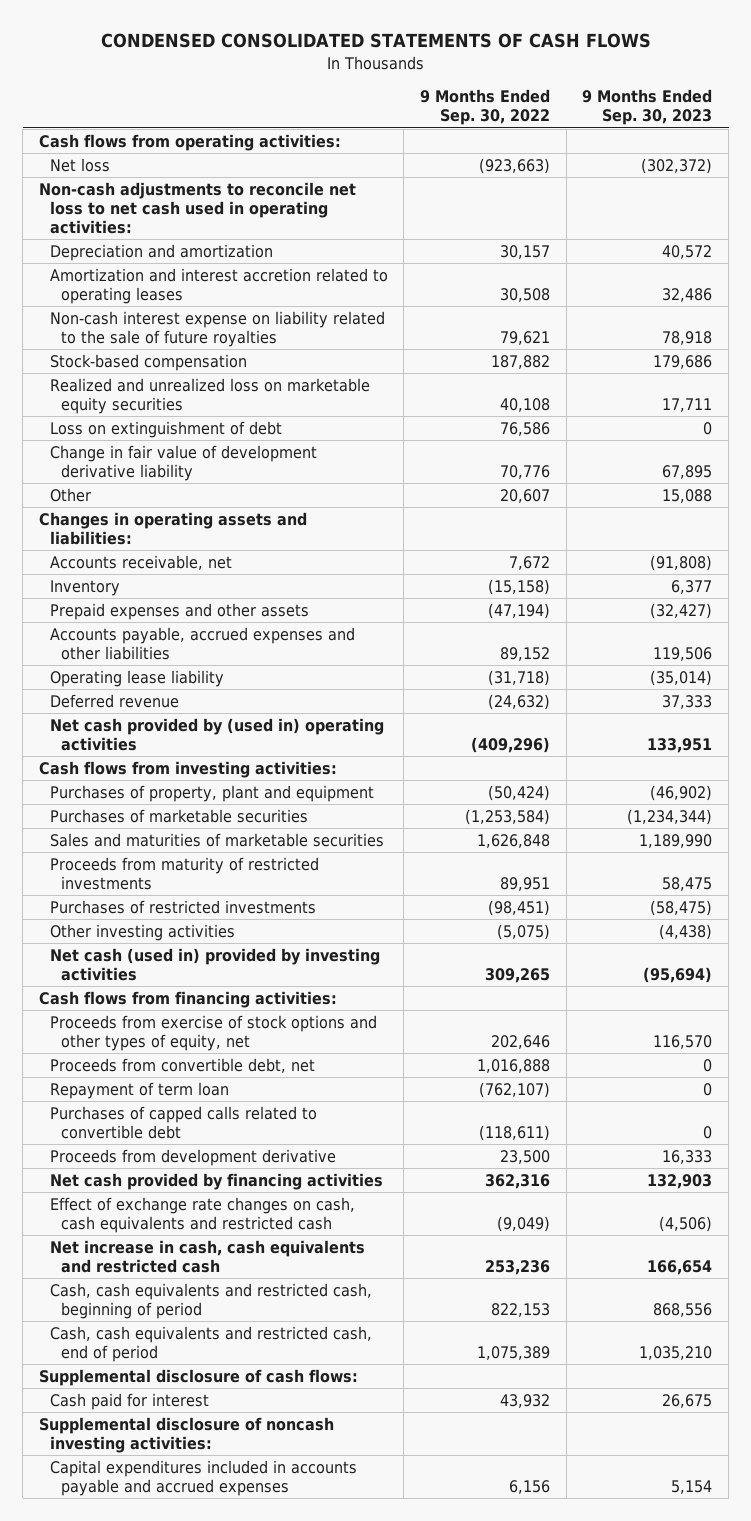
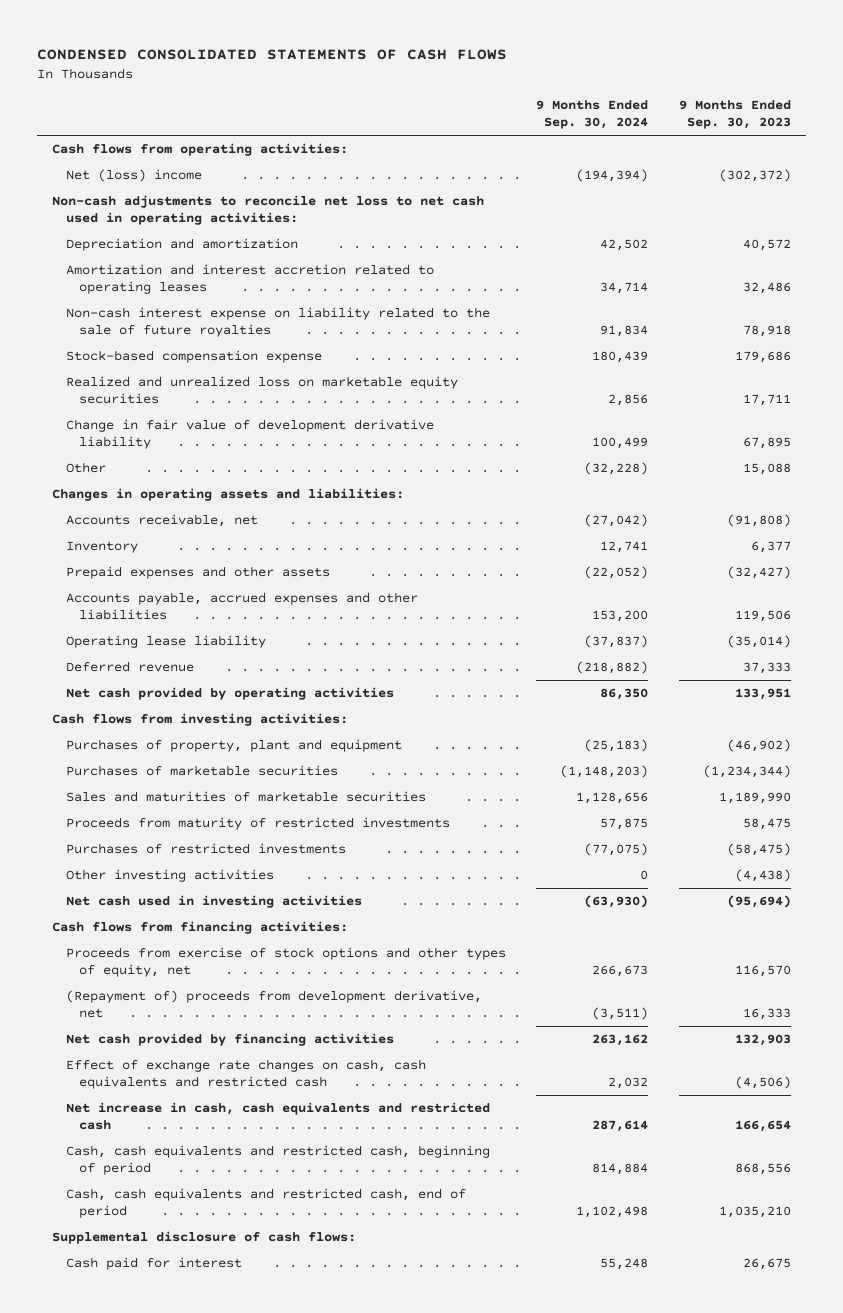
[420,89,551,126] 9 Months Ended Sep. 30, 2022 -> none
none -> [536,100,649,130] 9 Months Ended Sep. 30, 2024
[49,157,110,172] Net loss -> [65,169,202,183] Net (loss) income
[49,353,247,371] Stock-based compensation -> [65,350,322,364] Stock-based compensation expense
[49,420,282,438] Loss on extinguishment of debt -> none
[49,717,384,751] Net cash provided by (used in) operating activities -> [65,687,394,701] Net cash provided by operating activities
[49,947,380,981] Net cash (used in) provided by investing activities -> [65,895,362,909] Net cash used in investing activities
[49,1057,315,1073] Proceeds from convertible debt, net -> none
[49,1081,229,1099] Repayment of term loan -> none
[49,1105,317,1139] Purchases of capped calls related to convertible debt -> none
[49,1148,336,1166] Proceeds from development derivative -> [65,990,482,1019] (Repayment of) proceeds from development derivative, net
[38,1416,334,1453] Supplemental disclosure of noncash investing activities: -> none
[49,1459,357,1496] Capital expenditures included in accounts payable and accrued expenses -> none

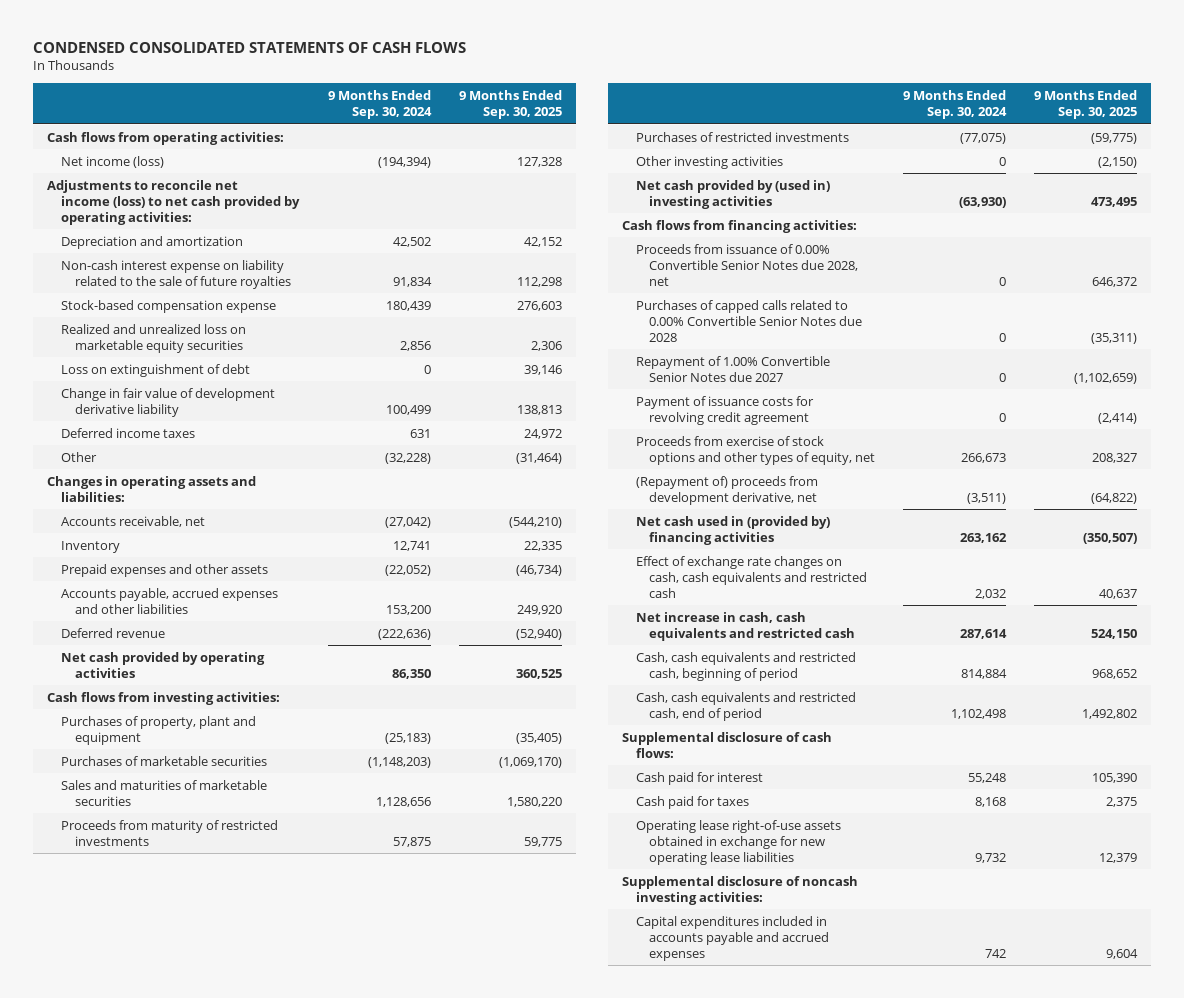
[678,100,791,130] 9 Months Ended Sep. 30, 2023 -> none
none -> [459,89,563,120] 9 Months Ended Sep. 30, 2025
[65,169,202,183] Net (loss) income -> [60,155,164,168] Net income (loss)
[52,195,485,226] Non-cash adjustments to reconcile net loss to net cash used in operating activities: -> [46,179,300,225] Adjustments to reconcile net income (loss) to net cash provided by operating activities:
[65,264,434,295] Amortization and interest accretion related to operating leases -> none
none -> [60,363,250,377] Loss on extinguishment of debt
none -> [60,427,195,438] Deferred income taxes
[65,635,266,649] Operating lease liability -> none
[576,661,649,675] (218,882) -> [378,628,432,640] (222,636)
[65,895,362,909] Net cash used in investing activities -> [635,179,830,209] Net cash provided by (used in) investing activities
none -> [635,243,859,286] Proceeds from issuance of 0.00% Convertible Senior Notes due 2028, net
none -> [635,299,863,342] Purchases of capped calls related to 0.00% Convertible Senior Notes due 2028
none -> [635,355,830,382] Repayment of 1.00% Convertible Senior Notes due 2027
none -> [635,395,814,425] Payment of issuance costs for revolving credit agreement
[65,1033,394,1047] Net cash provided by financing activities -> [635,515,830,545] Net cash used in (provided by) financing activities
none -> [635,795,749,809] Cash paid for taxes
none -> [635,819,841,865] Operating lease right-of-use assets obtained in exchange for new operating lease liabilities
none -> [621,875,858,905] Supplemental disclosure of noncash investing activities:
none -> [635,915,830,961] Capital expenditures included in accounts payable and accrued expenses

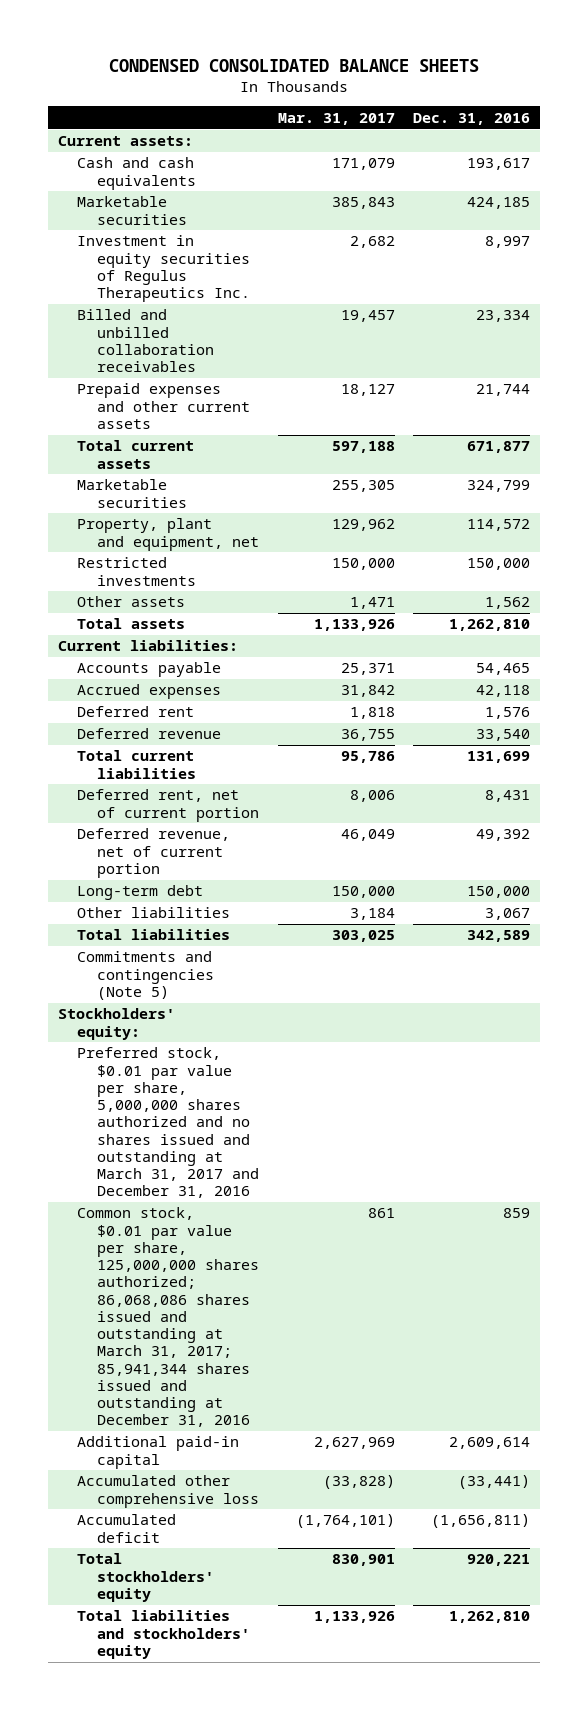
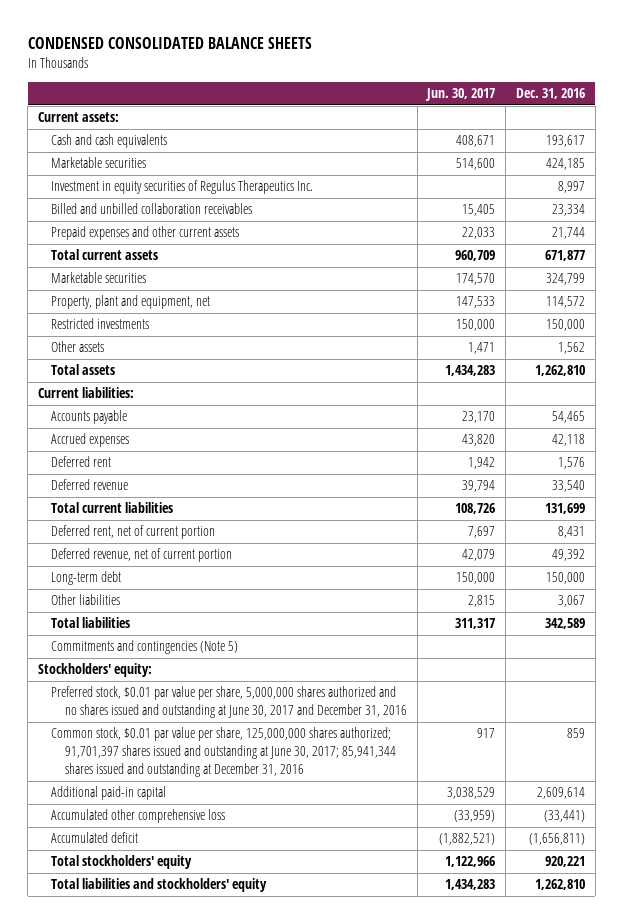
[277,112,395,125] Mar. 31, 2017 -> none
none -> [425,88,496,102] Jun. 30, 2017
[77,1047,260,1199] Preferred stock, $0.01 par value per share, 5,000,000 shares authorized and no shares issued and outstanding at March 31, 2017 and December 31, 2016 -> [51,686,408,719] Preferred stock, $0.01 par value per share, 5,000,000 shares authorized and no shares issued and outstanding at June 30, 2017 and December 31, 2016
[77,1207,260,1428] Common stock, $0.01 par value per share, 125,000,000 shares authorized; 86,068,086 shares issued and outstanding at March 31, 2017; 85,941,344 shares issued and outstanding at December 31, 2016 -> [51,727,397,778] Common stock, $0.01 par value per share, 125,000,000 shares authorized; 91,701,397 shares issued and outstanding at June 30, 2017; 85,941,344 shares issued and outstanding at December 31, 2016

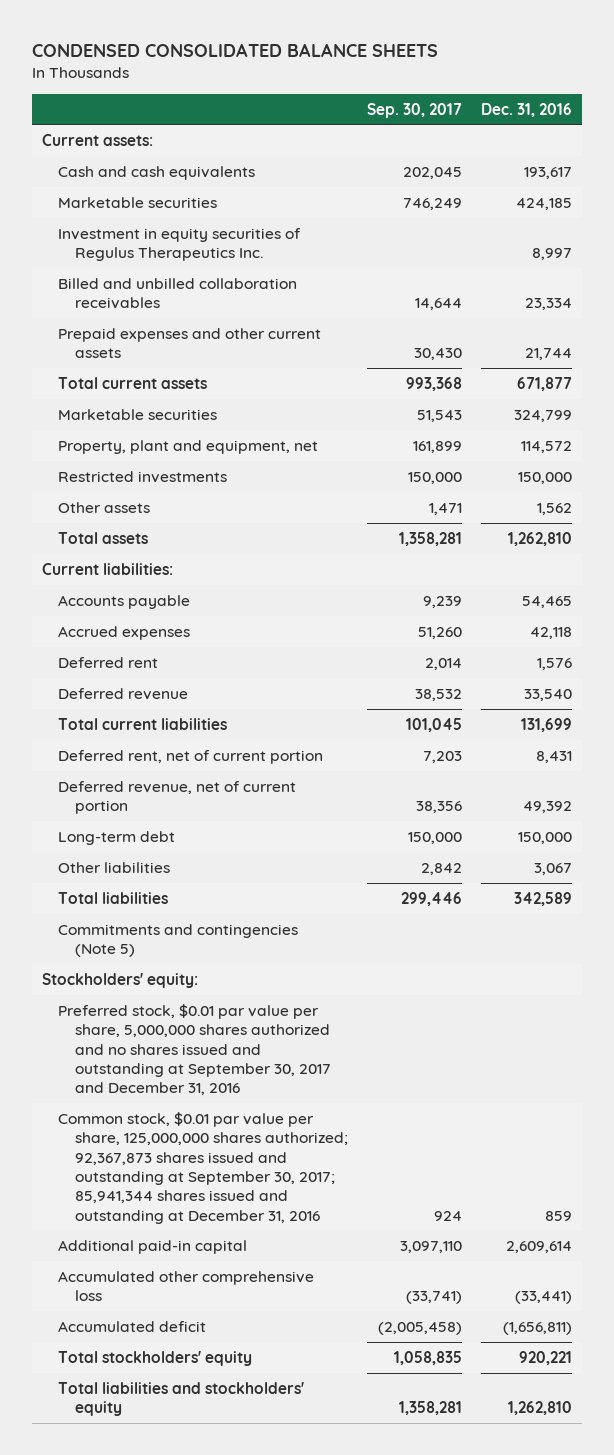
[425,88,496,102] Jun. 30, 2017 -> none
none -> [366,102,462,118] Sep. 30, 2017
[51,686,408,719] Preferred stock, $0.01 par value per share, 5,000,000 shares authorized and no shares issued and outstanding at June 30, 2017 and December 31, 2016 -> [58,1003,331,1096] Preferred stock, $0.01 par value per share, 5,000,000 shares authorized and no shares issued and outstanding at September 30, 2017 and December 31, 2016
[51,727,397,778] Common stock, $0.01 par value per share, 125,000,000 shares authorized; 91,701,397 shares issued and outstanding at June 30, 2017; 85,941,344 shares issued and outstanding at December 31, 2016 -> [58,1111,348,1224] Common stock, $0.01 par value per share, 125,000,000 shares authorized; 92,367,873 shares issued and outstanding at September 30, 2017; 85,941,344 shares issued and outstanding at December 31, 2016

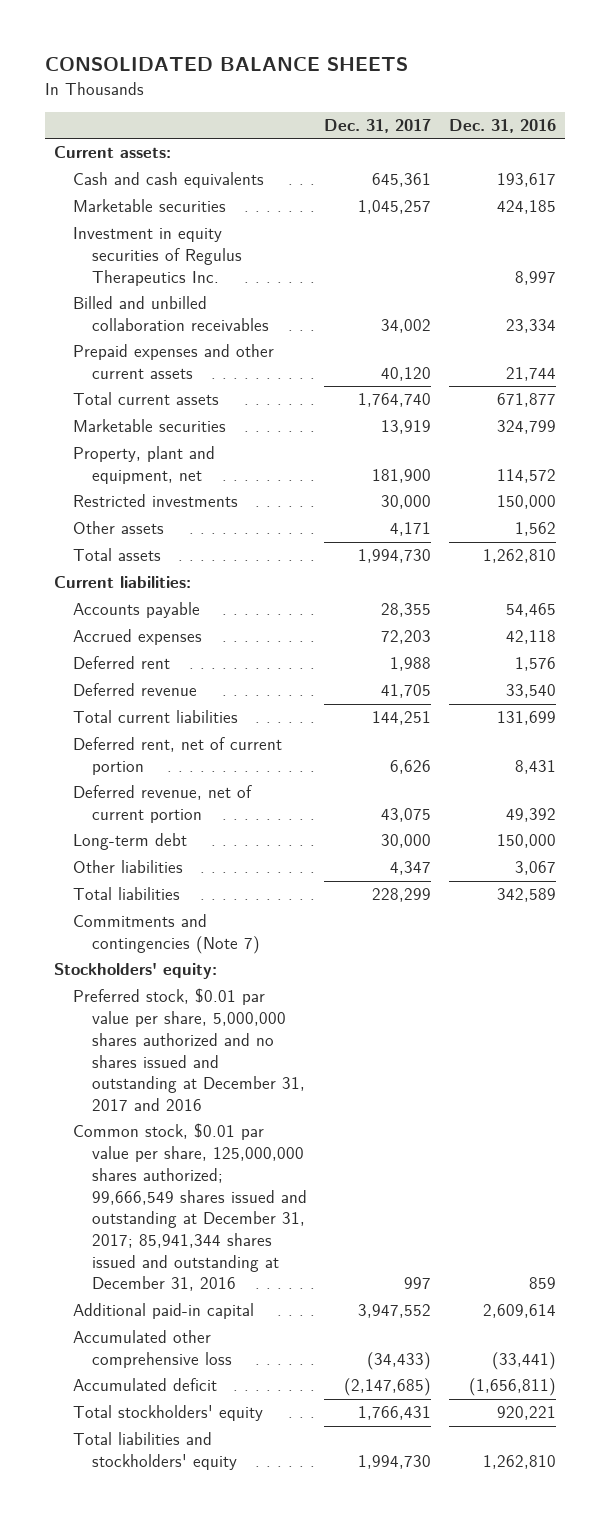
[32,42,439,57] CONDENSED CONSOLIDATED BALANCE SHEETS -> [44,57,408,72] CONSOLIDATED BALANCE SHEETS
[366,102,462,118] Sep. 30, 2017 -> none
none -> [324,119,432,134] Dec. 31, 2017
[58,923,299,958] Commitments and contingencies (Note 5) -> [72,914,260,955] Commitments and contingencies (Note 7)
[58,1003,331,1096] Preferred stock, $0.01 par value per share, 5,000,000 shares authorized and no shares issued and outstanding at September 30, 2017 and December 31, 2016 -> [72,988,305,1111] Preferred stock, $0.01 par value per share, 5,000,000 shares authorized and no shares issued and outstanding at December 31, 2017 and 2016
[58,1111,348,1224] Common stock, $0.01 par value per share, 125,000,000 shares authorized; 92,367,873 shares issued and outstanding at September 30, 2017; 85,941,344 shares issued and outstanding at December 31, 2016 -> [72,1123,307,1292] Common stock, $0.01 par value per share, 125,000,000 shares authorized; 99,666,549 shares issued and outstanding at December 31, 2017; 85,941,344 shares issued and outstanding at December 31, 2016

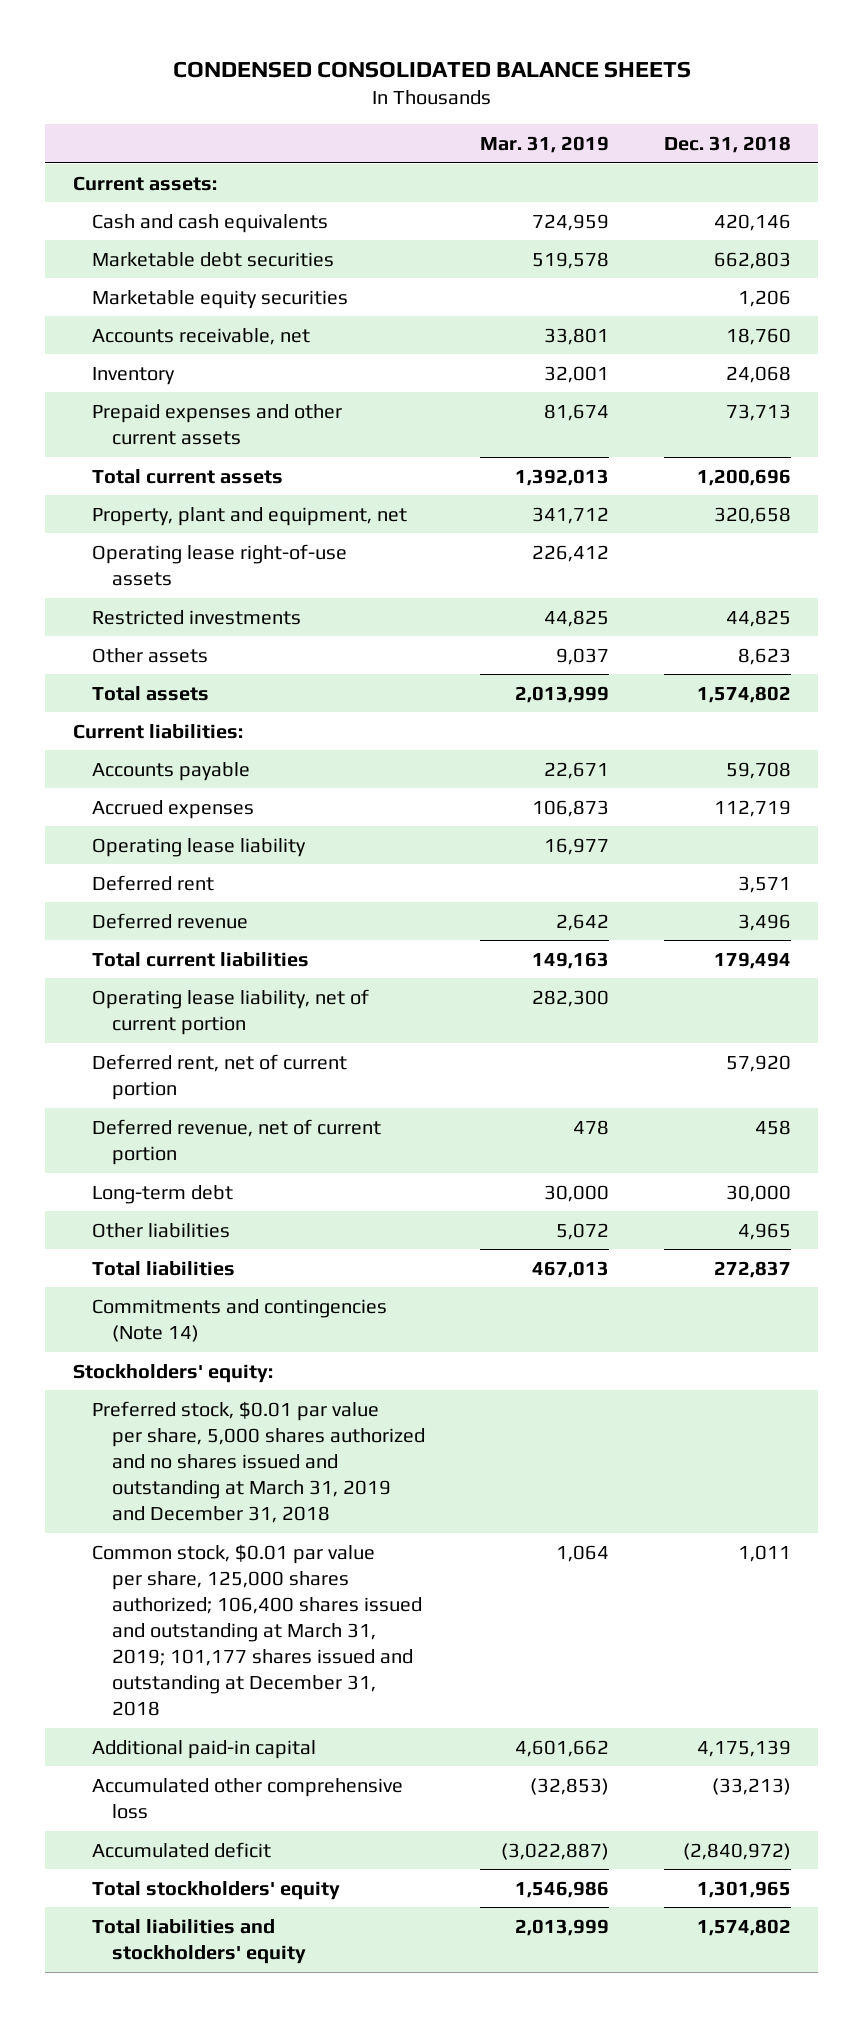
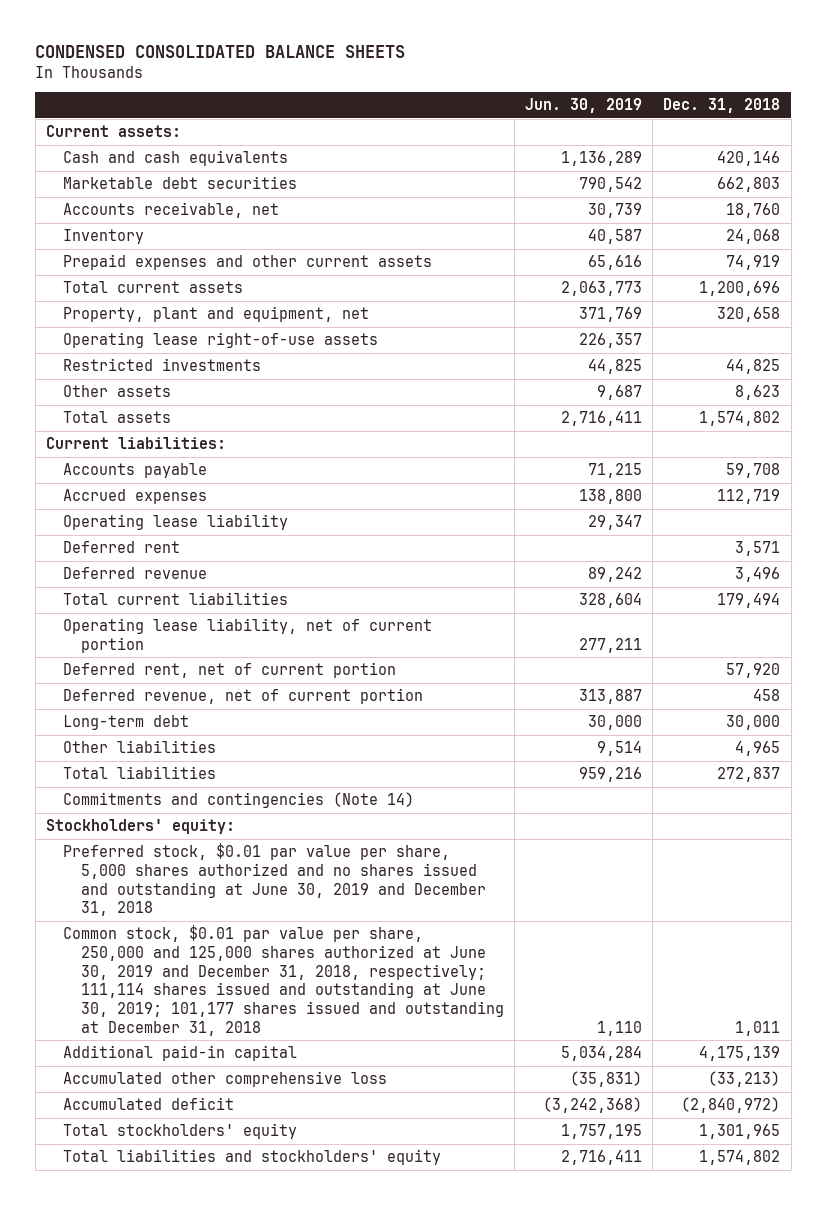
[479,135,609,153] Mar. 31, 2019 -> none
none -> [525,98,643,114] Jun. 30, 2019
[92,289,349,309] Marketable equity securities -> none
[725,403,791,421] 73,713 -> [726,255,781,271] 74,919
[92,1400,425,1523] Preferred stock, $0.01 par value per share, 5,000 shares authorized and no shares issued and outstanding at March 31, 2019 and December 31, 2018 -> [63,843,486,917] Preferred stock, $0.01 par value per share, 5,000 shares authorized and no shares issued and outstanding at June 30, 2019 and December 31, 2018
[92,1543,422,1716] Common stock, $0.01 par value per share, 125,000 shares authorized; 106,400 shares issued and outstanding at March 31, 2019; 101,177 shares issued and outstanding at December 31, 2018 -> [63,925,504,1036] Common stock, $0.01 par value per share, 250,000 and 125,000 shares authorized at June 30, 2019 and December 31, 2018, respectively; 111,114 shares issued and outstanding at June 30, 2019; 101,177 shares issued and outstanding at December 31, 2018

